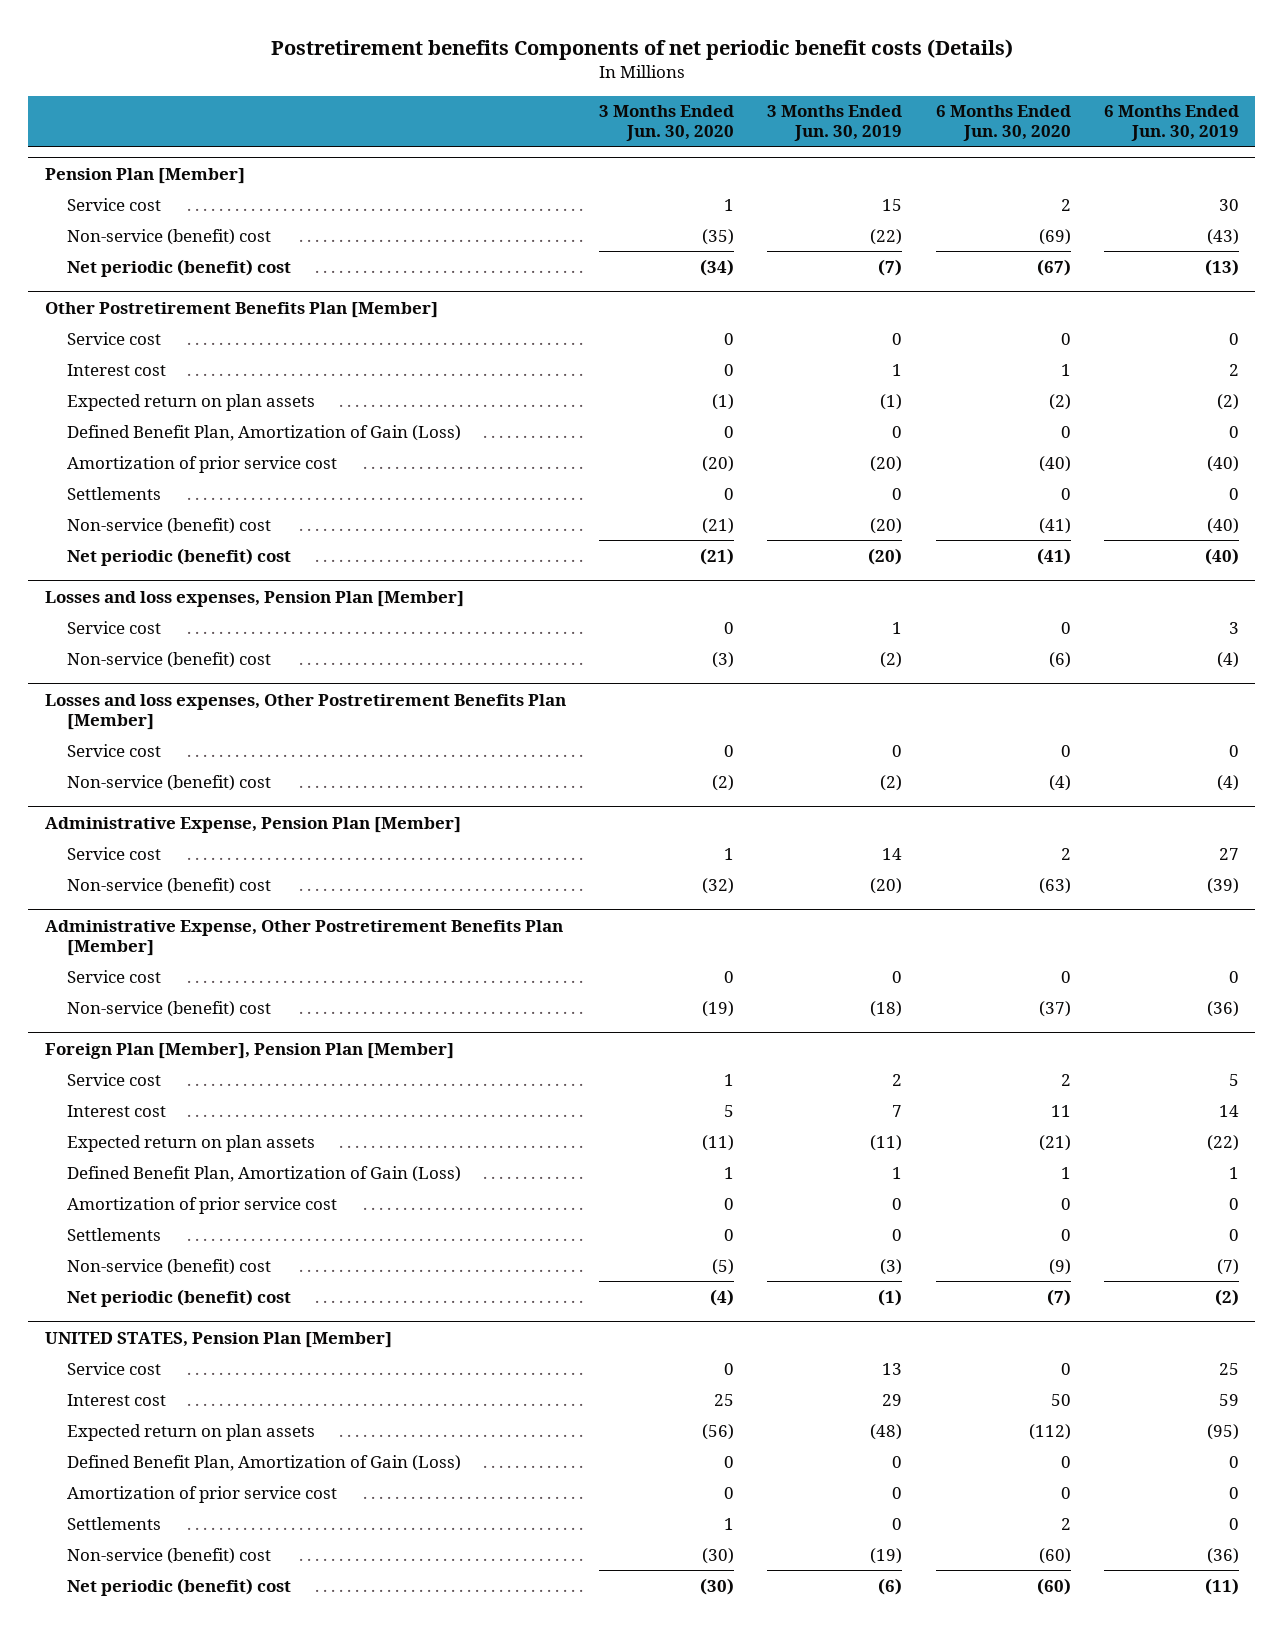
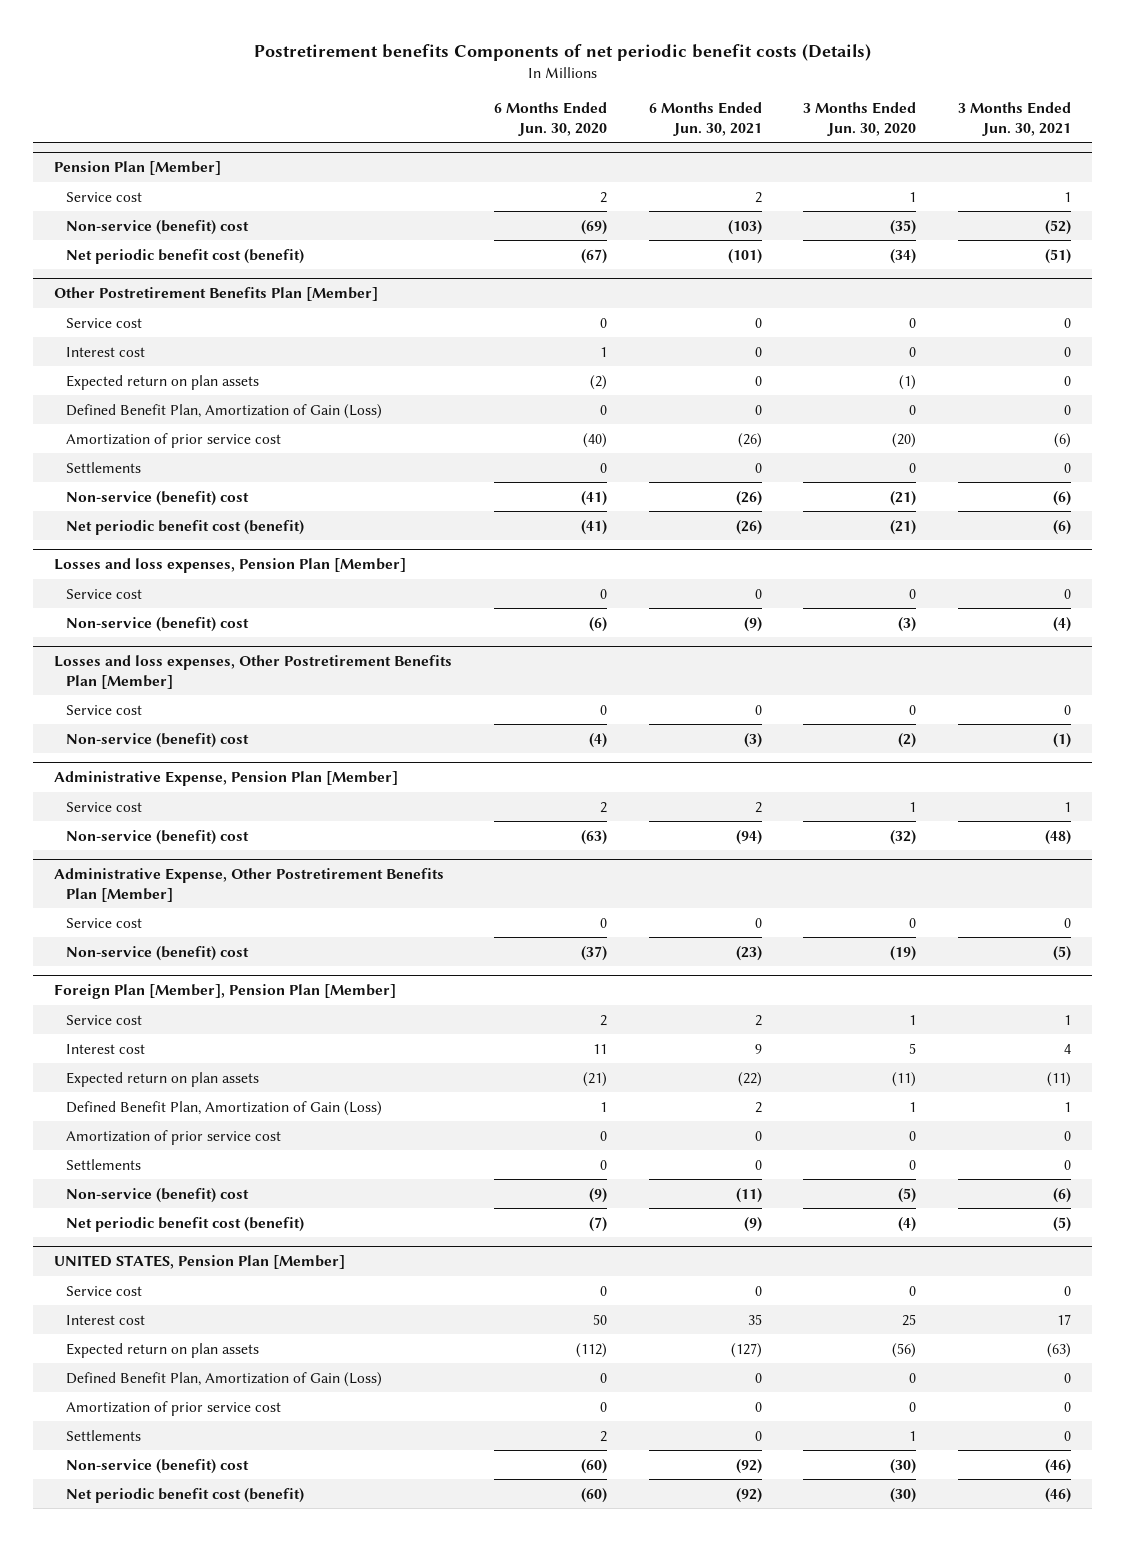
[767,105,903,142] 3 Months Ended Jun. 30, 2019 -> none
[1103,105,1239,142] 6 Months Ended Jun. 30, 2019 -> none
none -> [648,102,762,136] 6 Months Ended Jun. 30, 2021
none -> [958,102,1072,136] 3 Months Ended Jun. 30, 2021
[67,258,292,277] Net periodic (benefit) cost -> [66,248,305,264] Net periodic benefit cost (benefit)
[67,547,292,566] Net periodic (benefit) cost -> [66,519,305,535] Net periodic benefit cost (benefit)
[67,1288,292,1307] Net periodic (benefit) cost -> [66,1216,305,1232] Net periodic benefit cost (benefit)
[67,1577,292,1596] Net periodic (benefit) cost -> [66,1487,305,1503] Net periodic benefit cost (benefit)

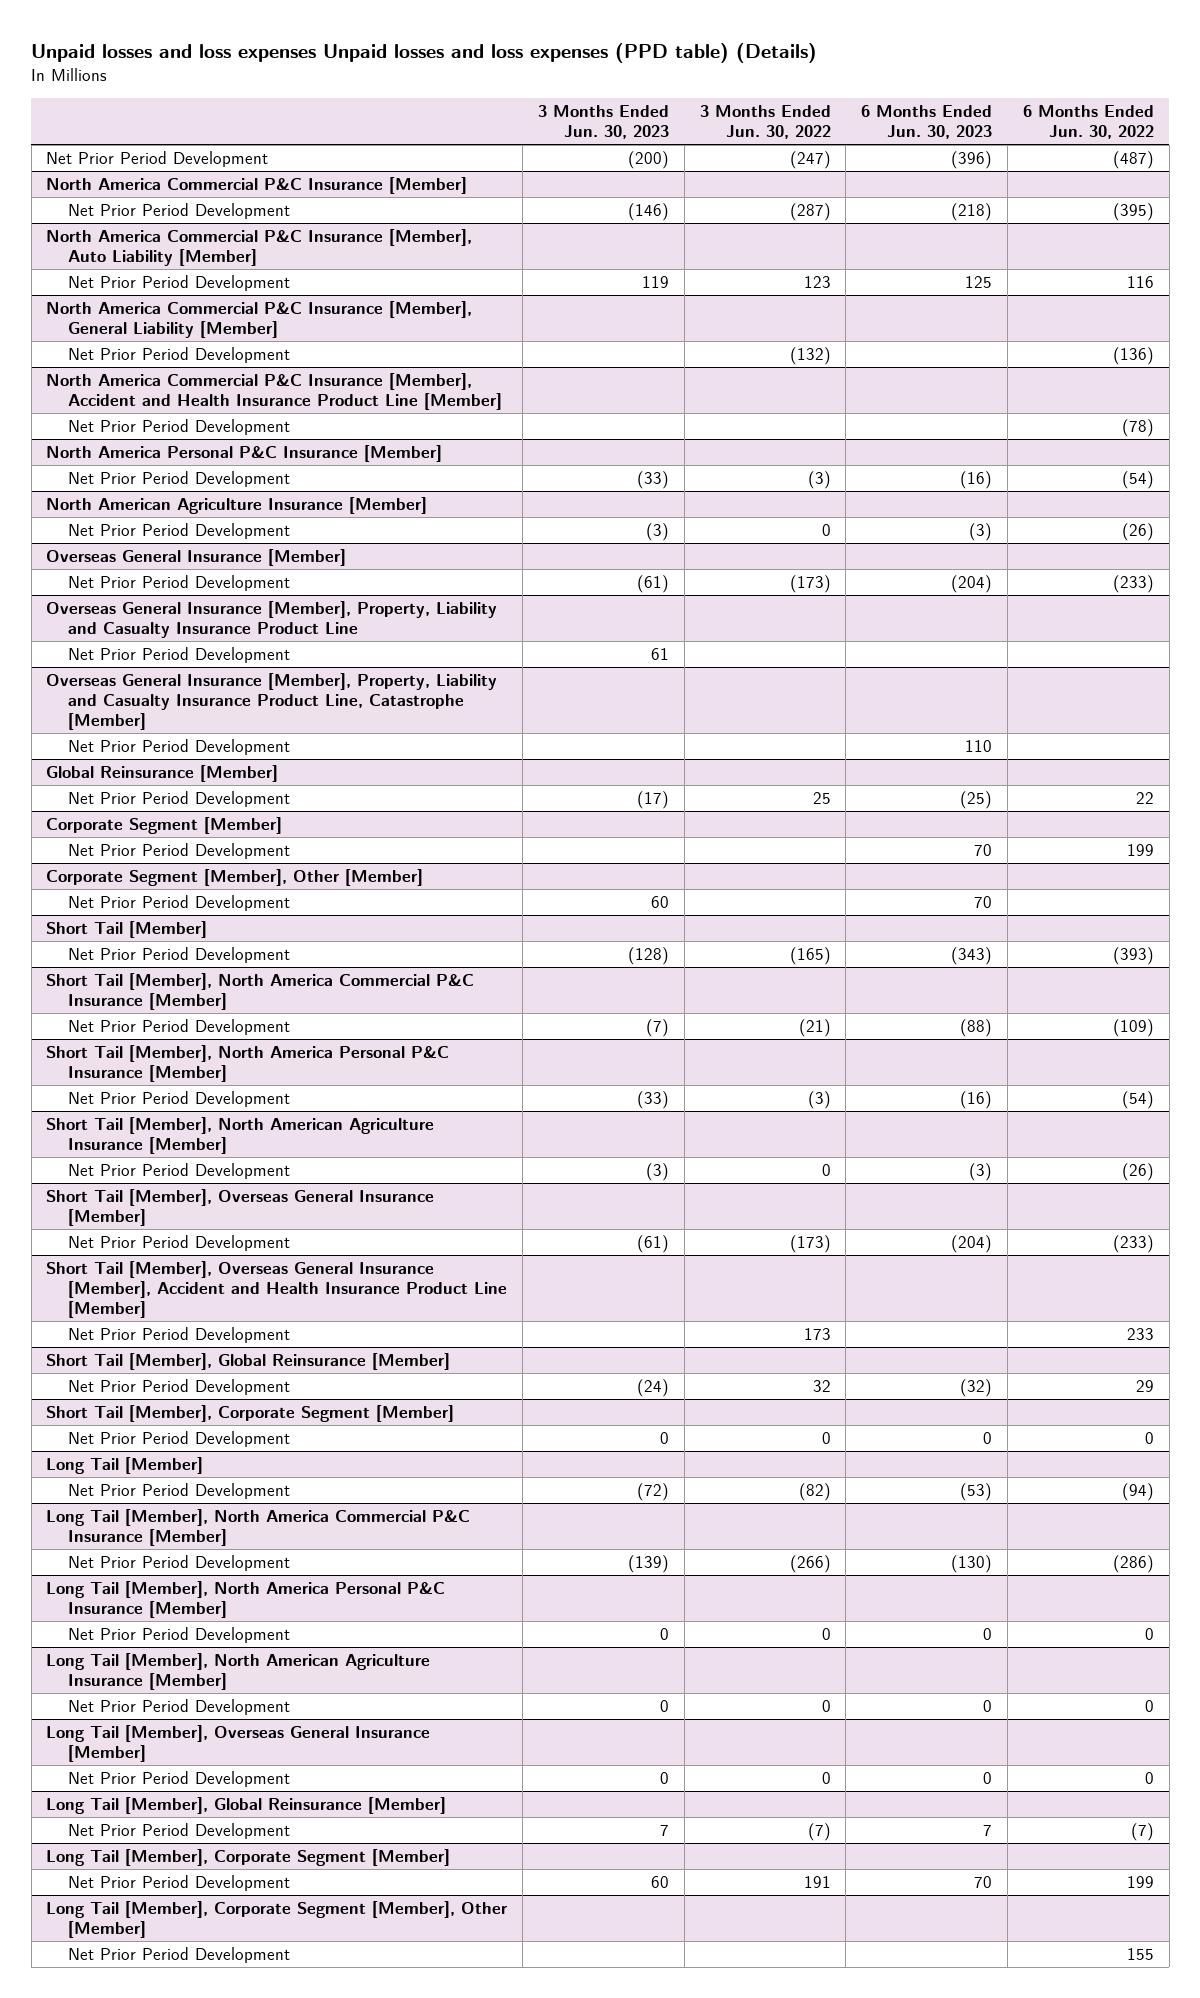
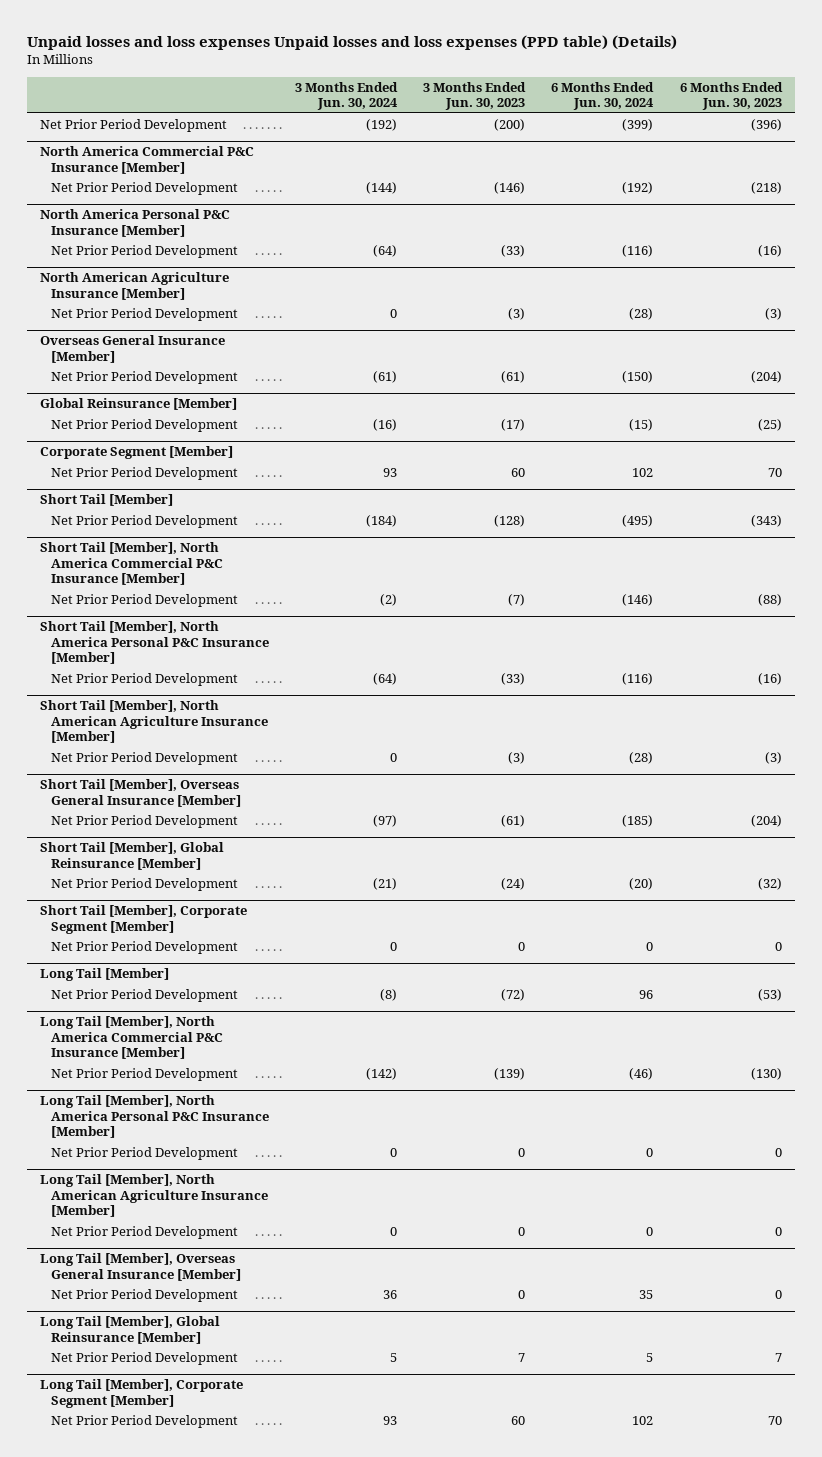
[699,104,831,139] 3 Months Ended Jun. 30, 2022 -> none
[1022,104,1154,139] 6 Months Ended Jun. 30, 2022 -> none
none -> [295,82,399,111] 3 Months Ended Jun. 30, 2024
none -> [551,82,655,111] 6 Months Ended Jun. 30, 2024
[46,229,473,267] North America Commercial P&C Insurance [Member], Auto Liability [Member] -> none
[67,275,290,292] Net Prior Period Development -> none
[46,301,473,339] North America Commercial P&C Insurance [Member], General Liability [Member] -> none
[67,347,290,364] Net Prior Period Development -> none
[46,373,502,411] North America Commercial P&C Insurance [Member], Accident and Health Insurance Product Line [Member] -> none
[67,419,290,436] Net Prior Period Development -> none
[46,601,498,639] Overseas General Insurance [Member], Property, Liability and Casualty Insurance Product Line -> none
[67,647,290,664] Net Prior Period Development -> none
[46,673,498,731] Overseas General Insurance [Member], Property, Liability and Casualty Insurance Product Line, Catastrophe [Member] -> none
[67,739,290,756] Net Prior Period Development -> none
[67,843,290,860] Net Prior Period Development -> none
[46,869,424,887] Corporate Segment [Member], Other [Member] -> none
[46,1261,507,1319] Short Tail [Member], Overseas General Insurance [Member], Accident and Health Insurance Product Line [Member] -> none
[67,1327,290,1344] Net Prior Period Development -> none
[46,1901,509,1939] Long Tail [Member], Corporate Segment [Member], Other [Member] -> none
[67,1947,290,1964] Net Prior Period Development -> none

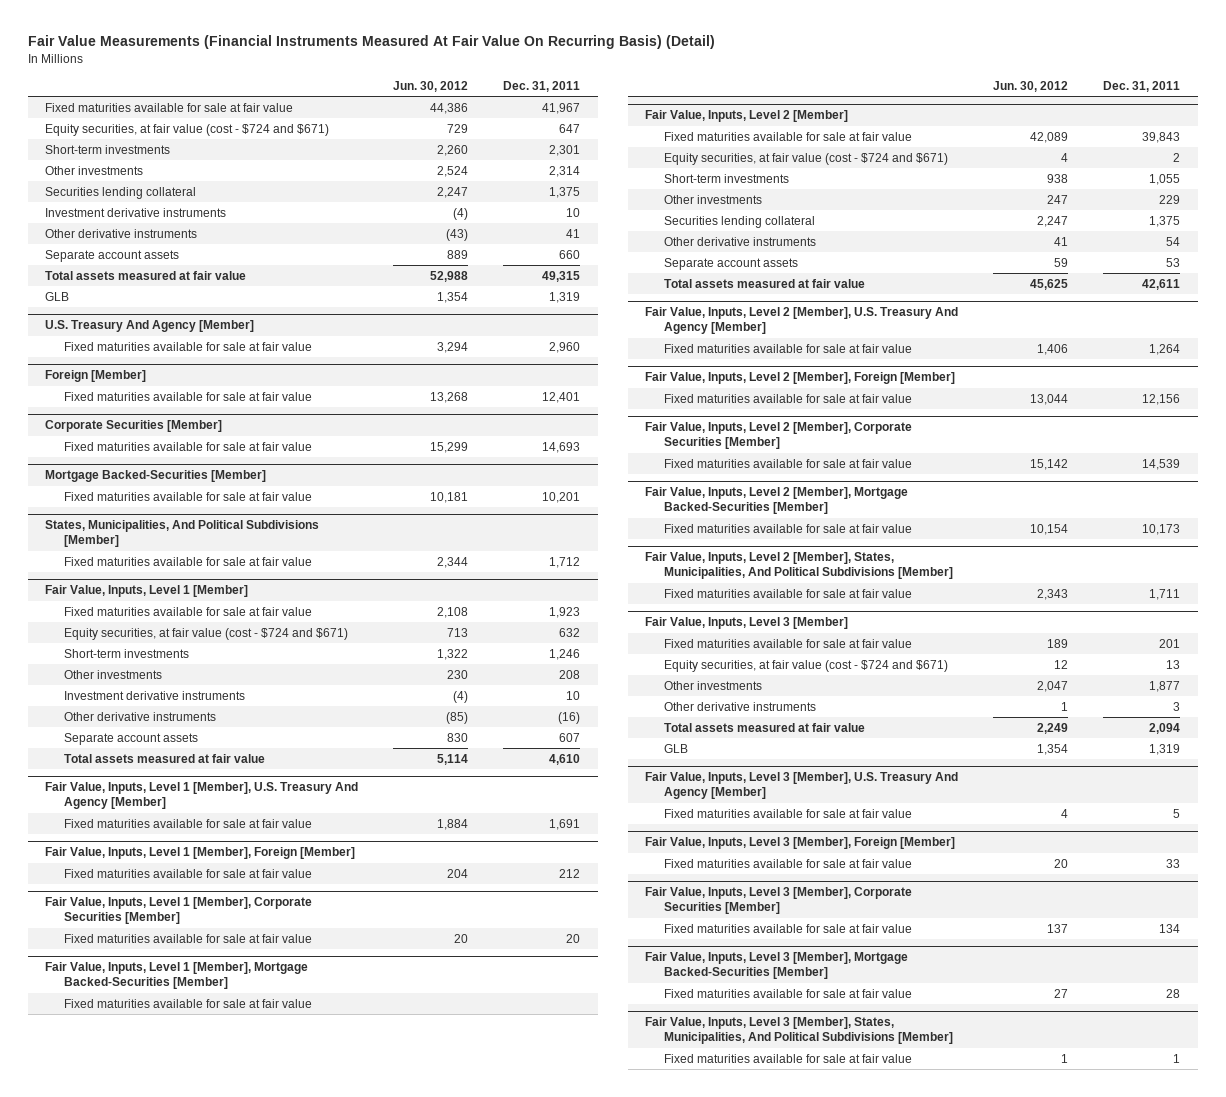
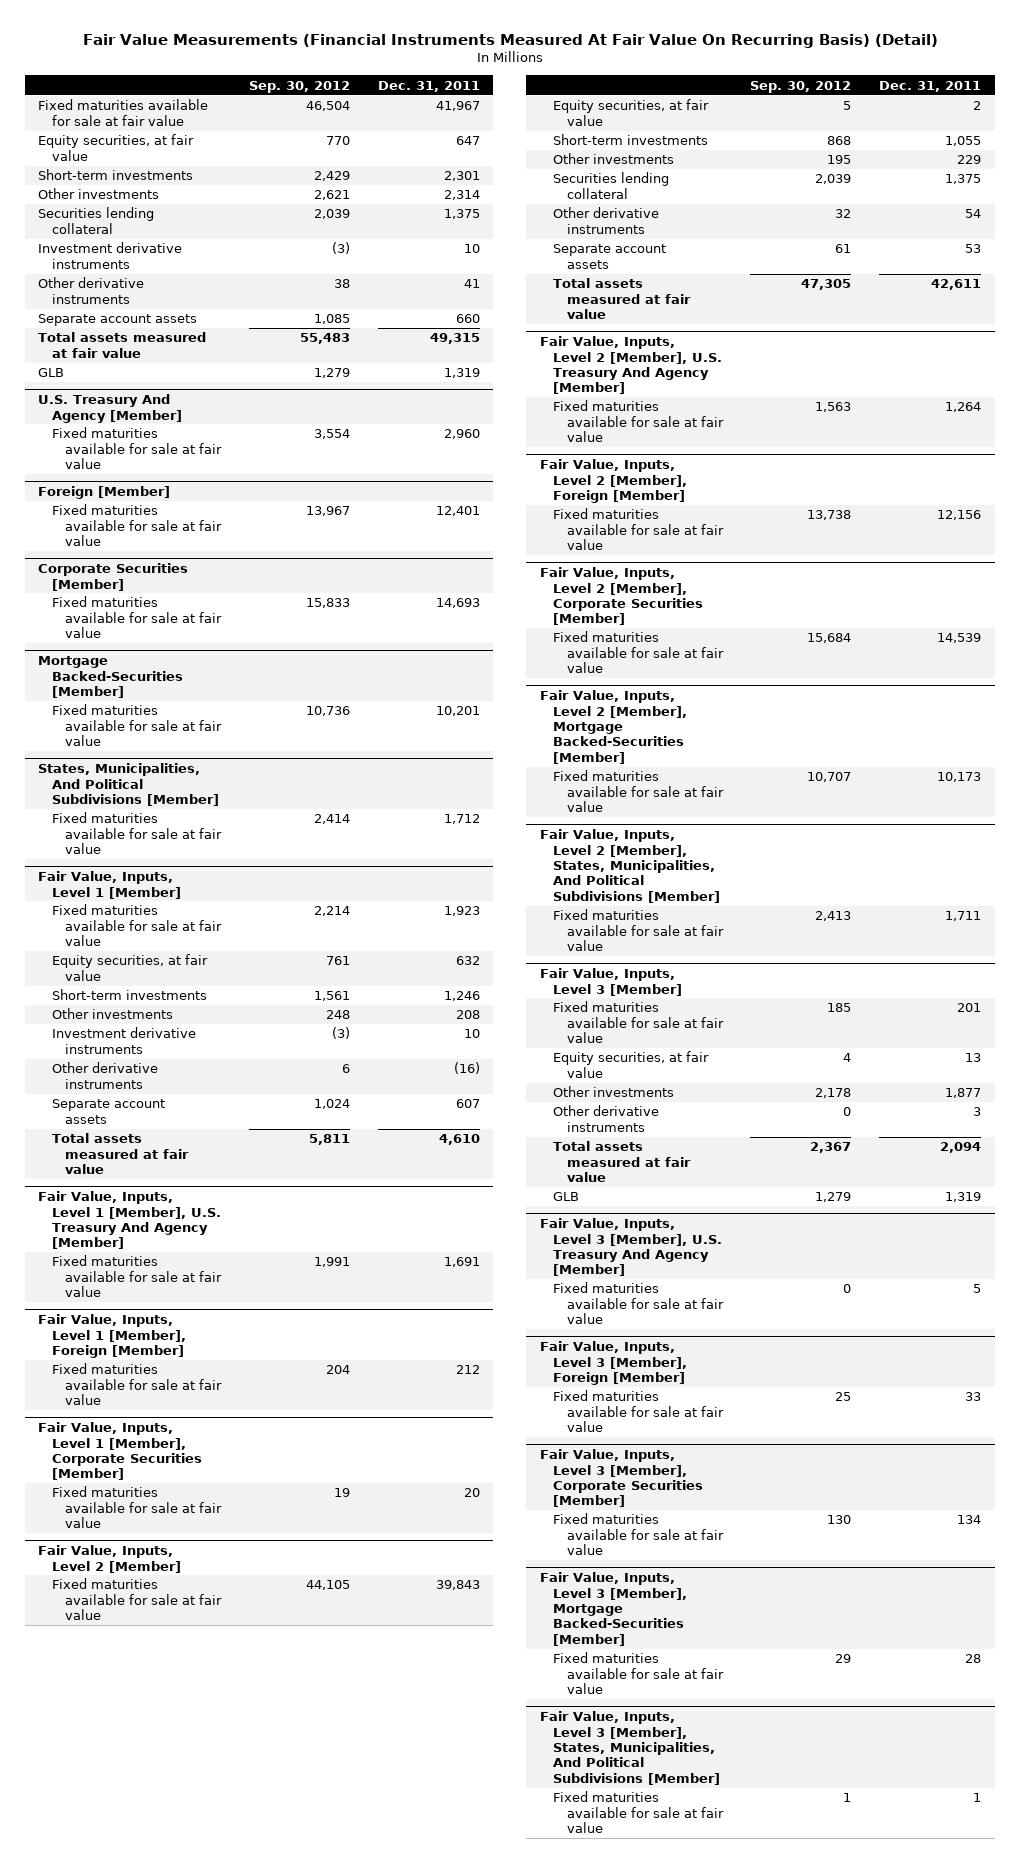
[393,80,469,92] Jun. 30, 2012 -> none
none -> [248,80,350,93] Sep. 30, 2012
[45,123,330,136] Equity securities, at fair value (cost - $724 and $671) -> [38,134,195,161] Equity securities, at fair value
[64,627,349,640] Equity securities, at fair value (cost - $724 and $671) -> [51,954,208,981] Equity securities, at fair value
[45,962,309,990] Fair Value, Inputs, Level 1 [Member], Mortgage Backed-Securities [Member] -> none
[64,998,313,1008] Fixed maturities available for sale at fair value -> none
[664,152,949,165] Equity securities, at fair value (cost - $724 and $671) -> [553,99,710,126] Equity securities, at fair value
[664,659,949,672] Equity securities, at fair value (cost - $724 and $671) -> [553,1051,710,1078] Equity securities, at fair value

